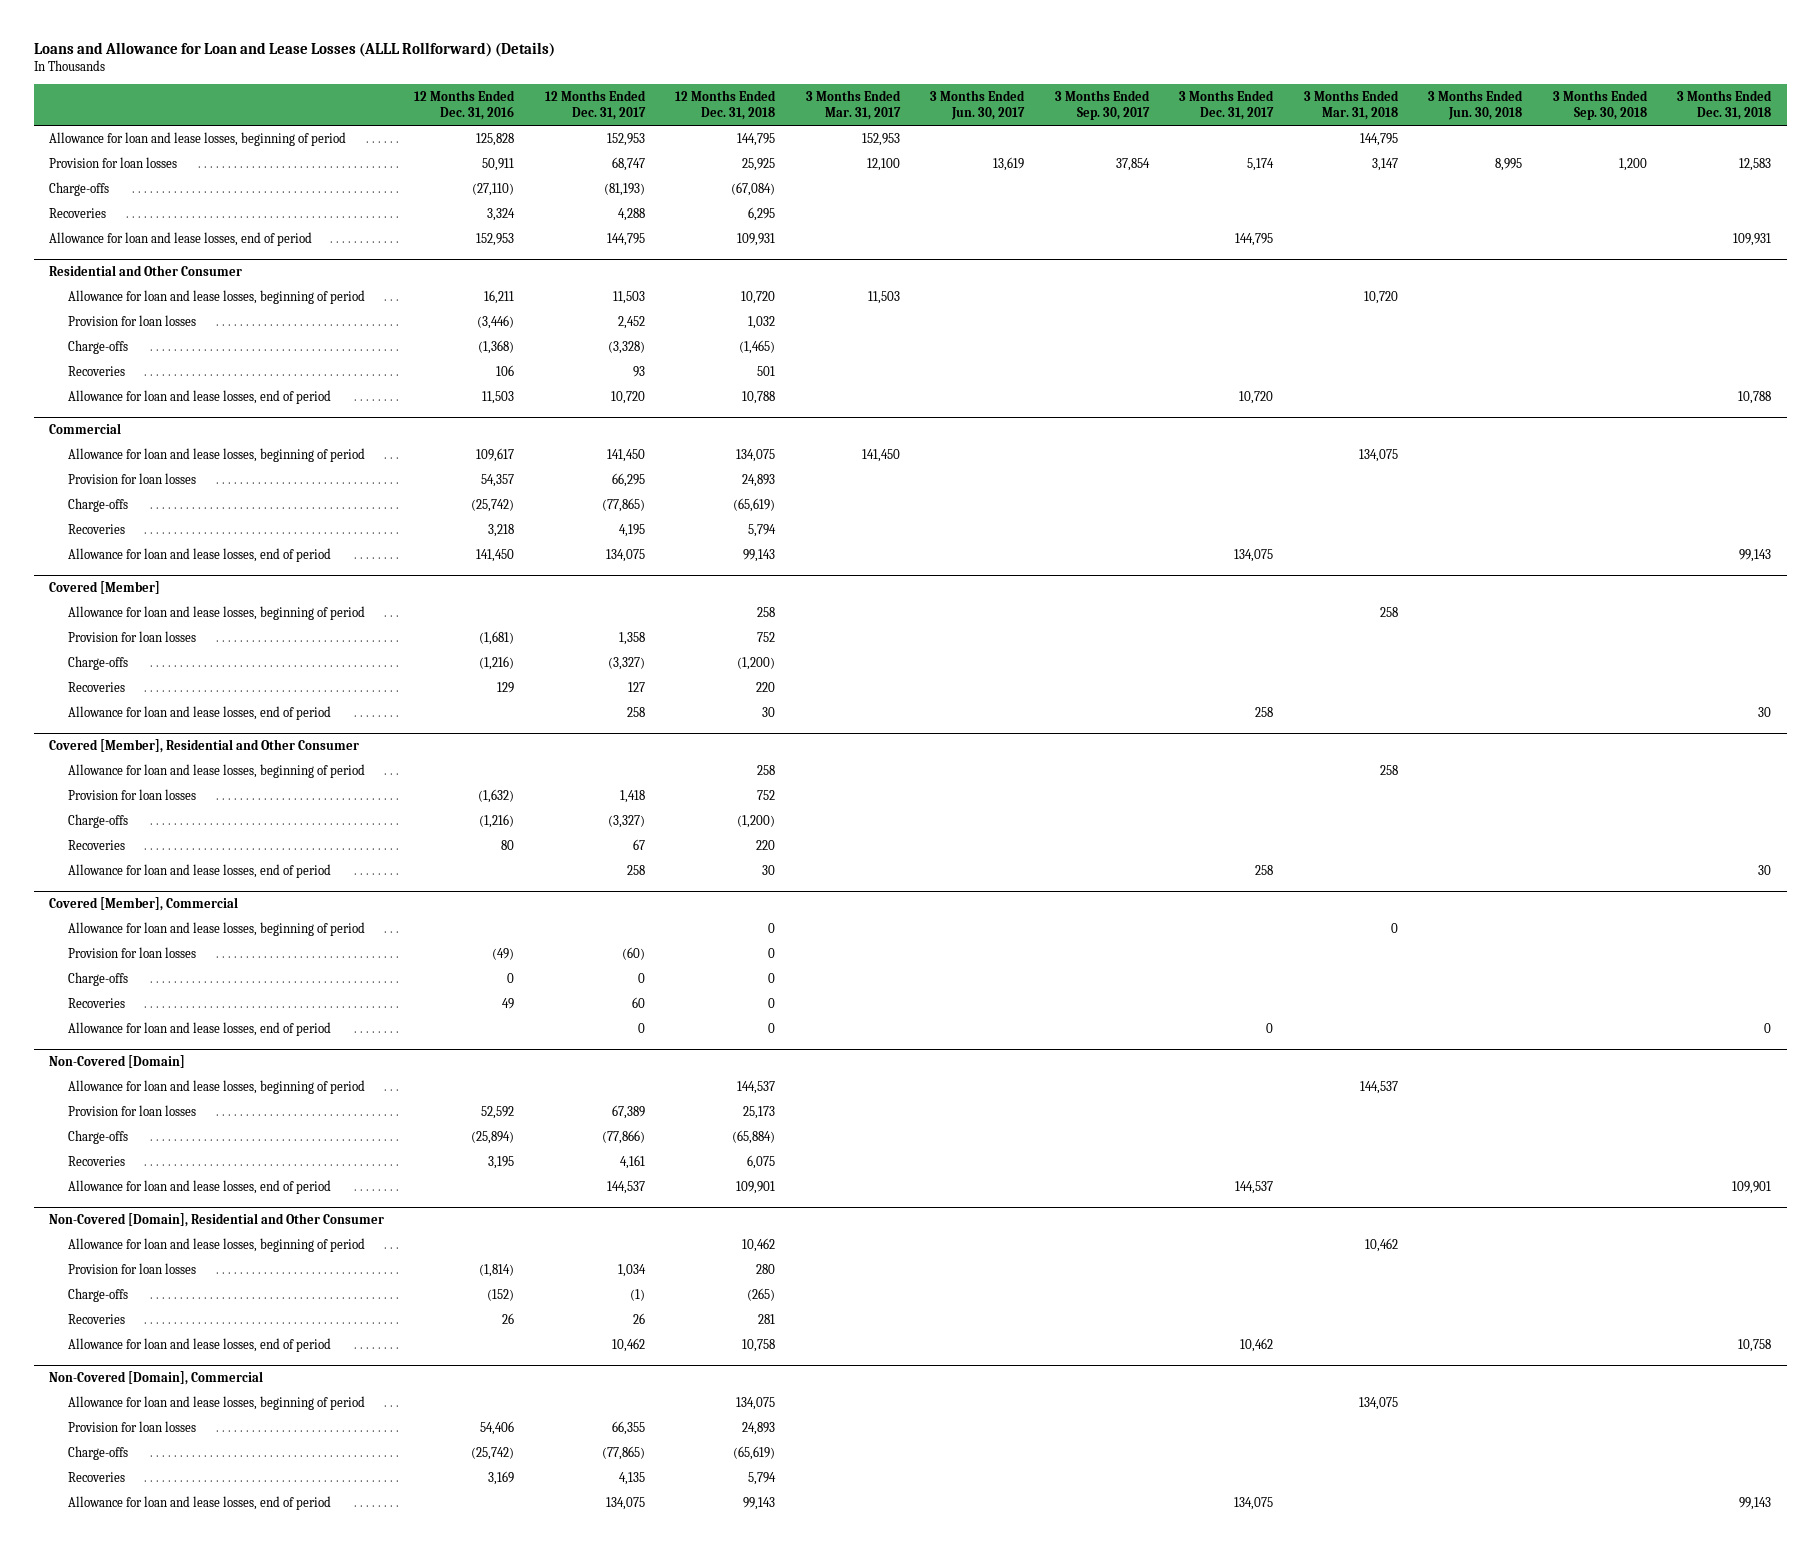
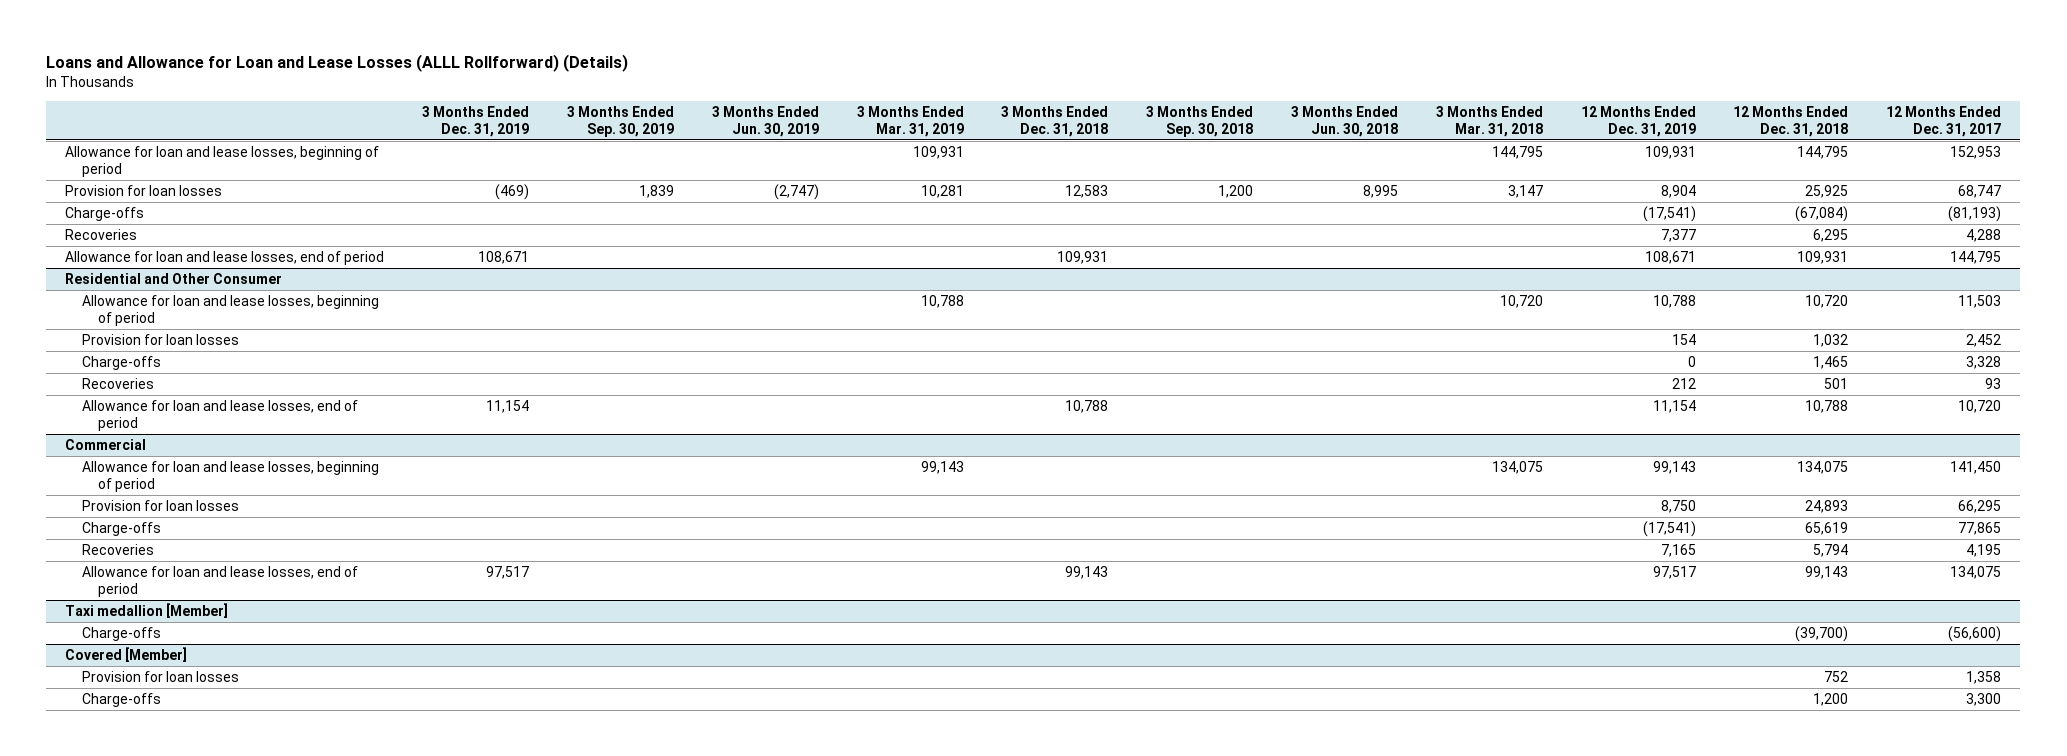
[414,89,516,121] 12 Months Ended Dec. 31, 2016 -> none
[805,89,901,121] 3 Months Ended Mar. 31, 2017 -> none
[930,89,1026,121] 3 Months Ended Jun. 30, 2017 -> none
[1054,89,1150,121] 3 Months Ended Sep. 30, 2017 -> none
[1179,89,1275,121] 3 Months Ended Dec. 31, 2017 -> none
none -> [422,105,530,137] 3 Months Ended Dec. 31, 2019
none -> [566,105,674,137] 3 Months Ended Sep. 30, 2019
none -> [711,105,819,137] 3 Months Ended Jun. 30, 2019
none -> [856,105,964,137] 3 Months Ended Mar. 31, 2019
none -> [1580,105,1696,137] 12 Months Ended Dec. 31, 2019
[607,340,645,354] (3,328) -> [1966,355,2002,369] 3,328
[739,339,776,354] (1,465) -> [1813,355,1849,369] 1,465
[601,497,645,512] (77,865) -> [1958,521,2002,535] 77,865
[733,497,776,512] (65,619) -> [1805,521,1849,535] 65,619
none -> [65,602,229,618] Taxi medallion [Member]
none -> [81,626,161,641] Charge-offs
[67,605,365,620] Allowance for loan and lease losses, beginning of period -> none
[67,681,125,692] Recoveries -> none
[67,705,331,720] Allowance for loan and lease losses, end of period -> none
[48,739,359,754] Covered [Member], Residential and Other Consumer -> none
[67,763,365,778] Allowance for loan and lease losses, beginning of period -> none
[67,788,196,800] Provision for loan losses -> none
[67,813,128,828] Charge-offs -> none
[67,839,125,850] Recoveries -> none
[67,863,331,878] Allowance for loan and lease losses, end of period -> none
[48,897,238,912] Covered [Member], Commercial -> none
[67,921,365,936] Allowance for loan and lease losses, beginning of period -> none
[67,946,196,958] Provision for loan losses -> none
[67,971,128,986] Charge-offs -> none
[67,997,125,1008] Recoveries -> none
[67,1021,331,1036] Allowance for loan and lease losses, end of period -> none
[48,1055,185,1069] Non-Covered [Domain] -> none
[67,1079,365,1094] Allowance for loan and lease losses, beginning of period -> none
[67,1104,196,1116] Provision for loan losses -> none
[67,1129,128,1144] Charge-offs -> none
[67,1155,125,1166] Recoveries -> none
[67,1179,331,1194] Allowance for loan and lease losses, end of period -> none
[48,1213,384,1228] Non-Covered [Domain], Residential and Other Consumer -> none
[67,1237,365,1252] Allowance for loan and lease losses, beginning of period -> none
[67,1262,196,1274] Provision for loan losses -> none
[67,1287,128,1302] Charge-offs -> none
[67,1313,125,1324] Recoveries -> none
[67,1337,331,1352] Allowance for loan and lease losses, end of period -> none
[48,1371,263,1386] Non-Covered [Domain], Commercial -> none
[67,1395,365,1410] Allowance for loan and lease losses, beginning of period -> none
[67,1420,196,1432] Provision for loan losses -> none
[67,1445,128,1460] Charge-offs -> none
[67,1471,125,1482] Recoveries -> none
[67,1495,331,1510] Allowance for loan and lease losses, end of period -> none
[607,656,645,670] (3,327) -> [1966,692,2002,706] 3,300
[737,656,776,670] (1,200) -> [1813,692,1849,706] 1,200

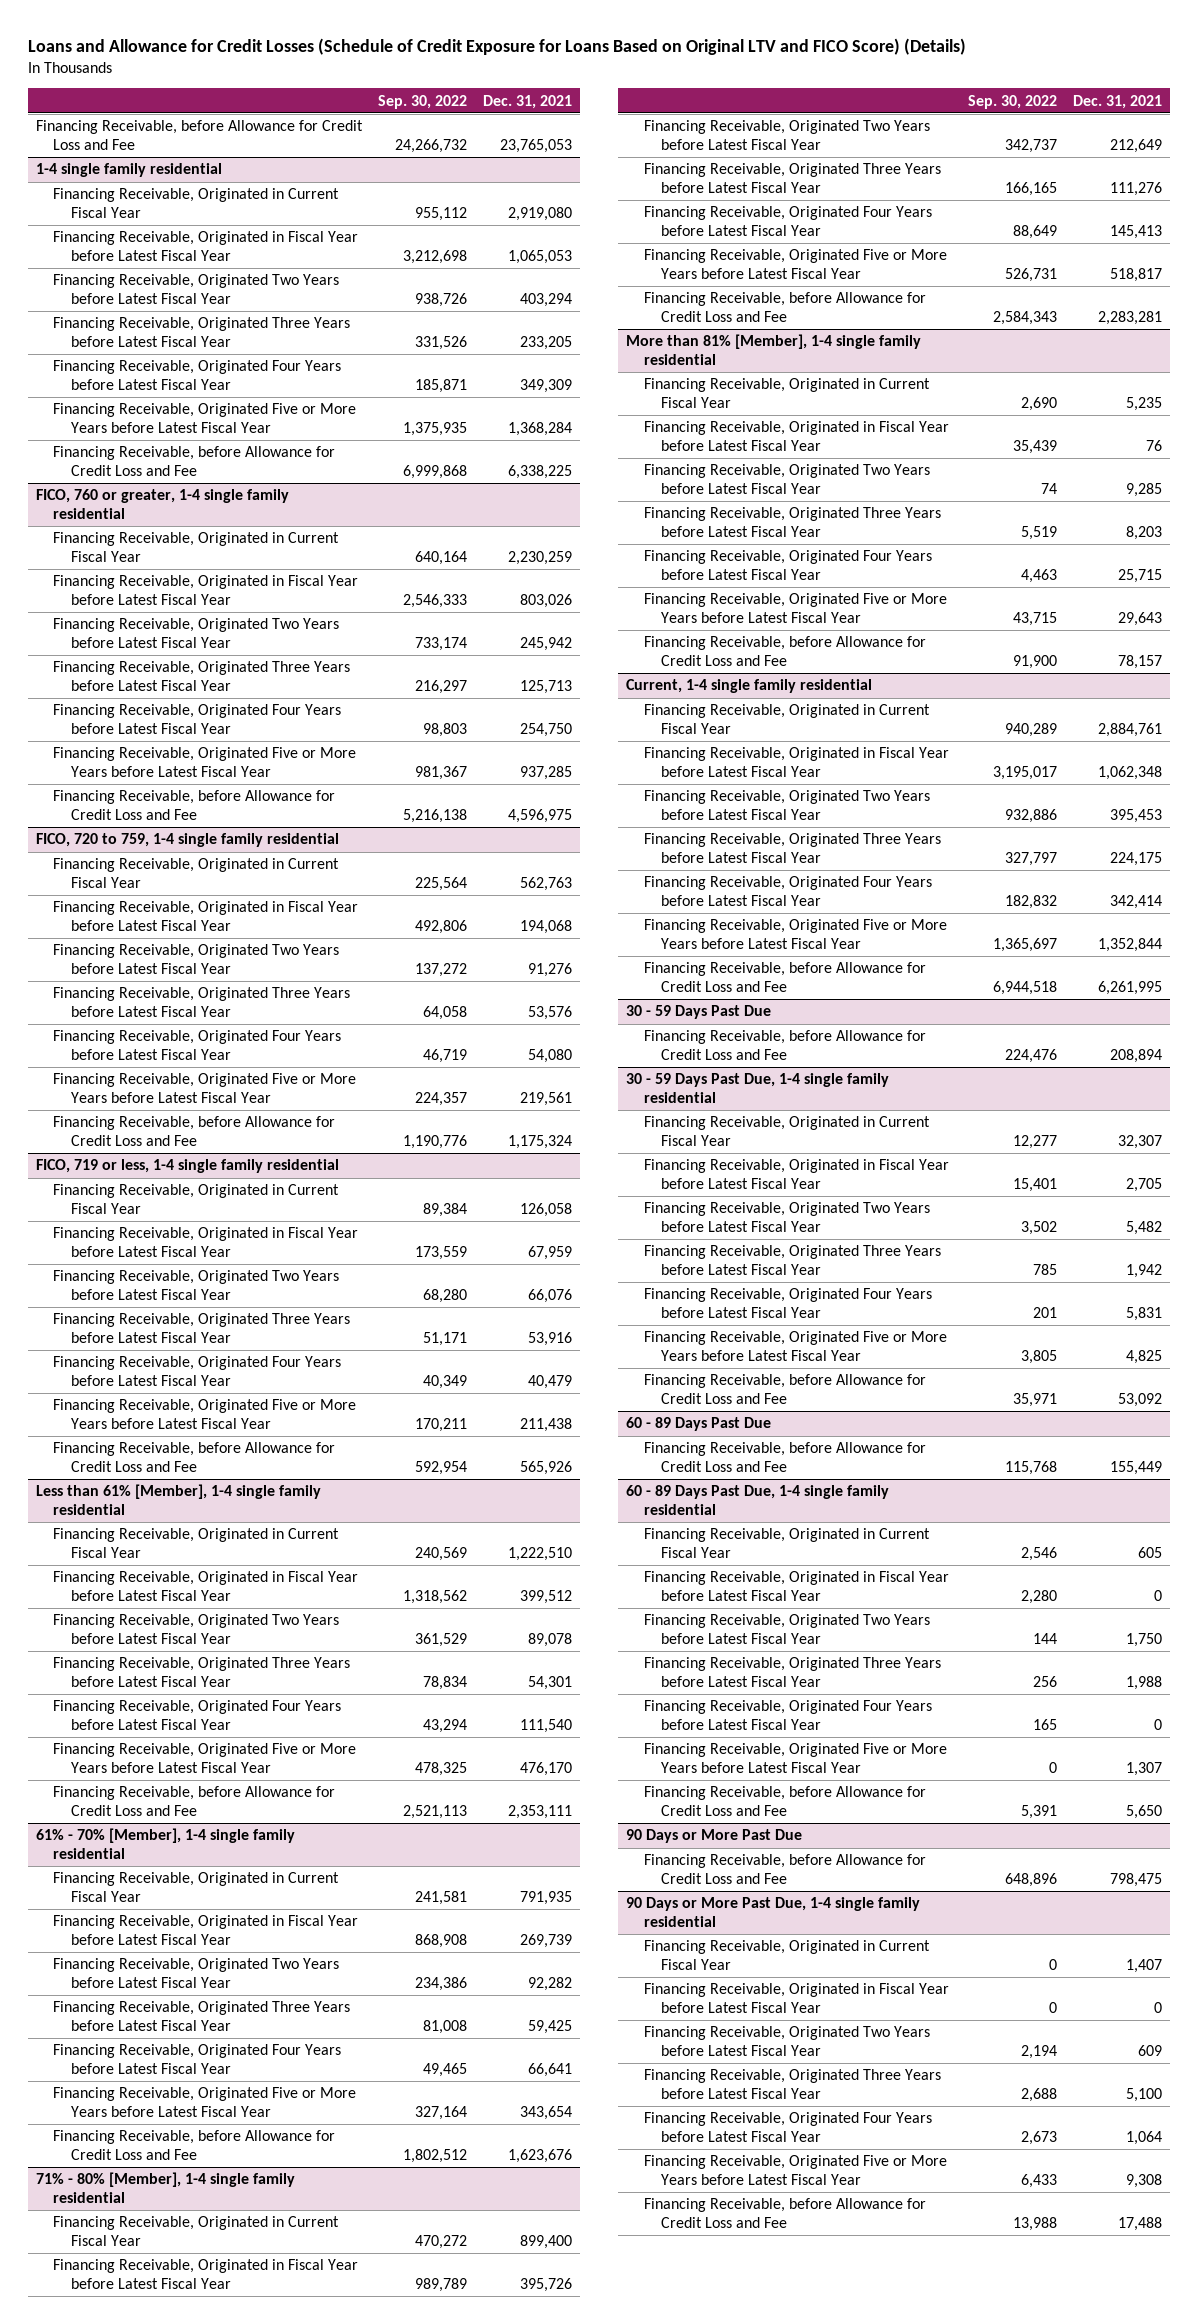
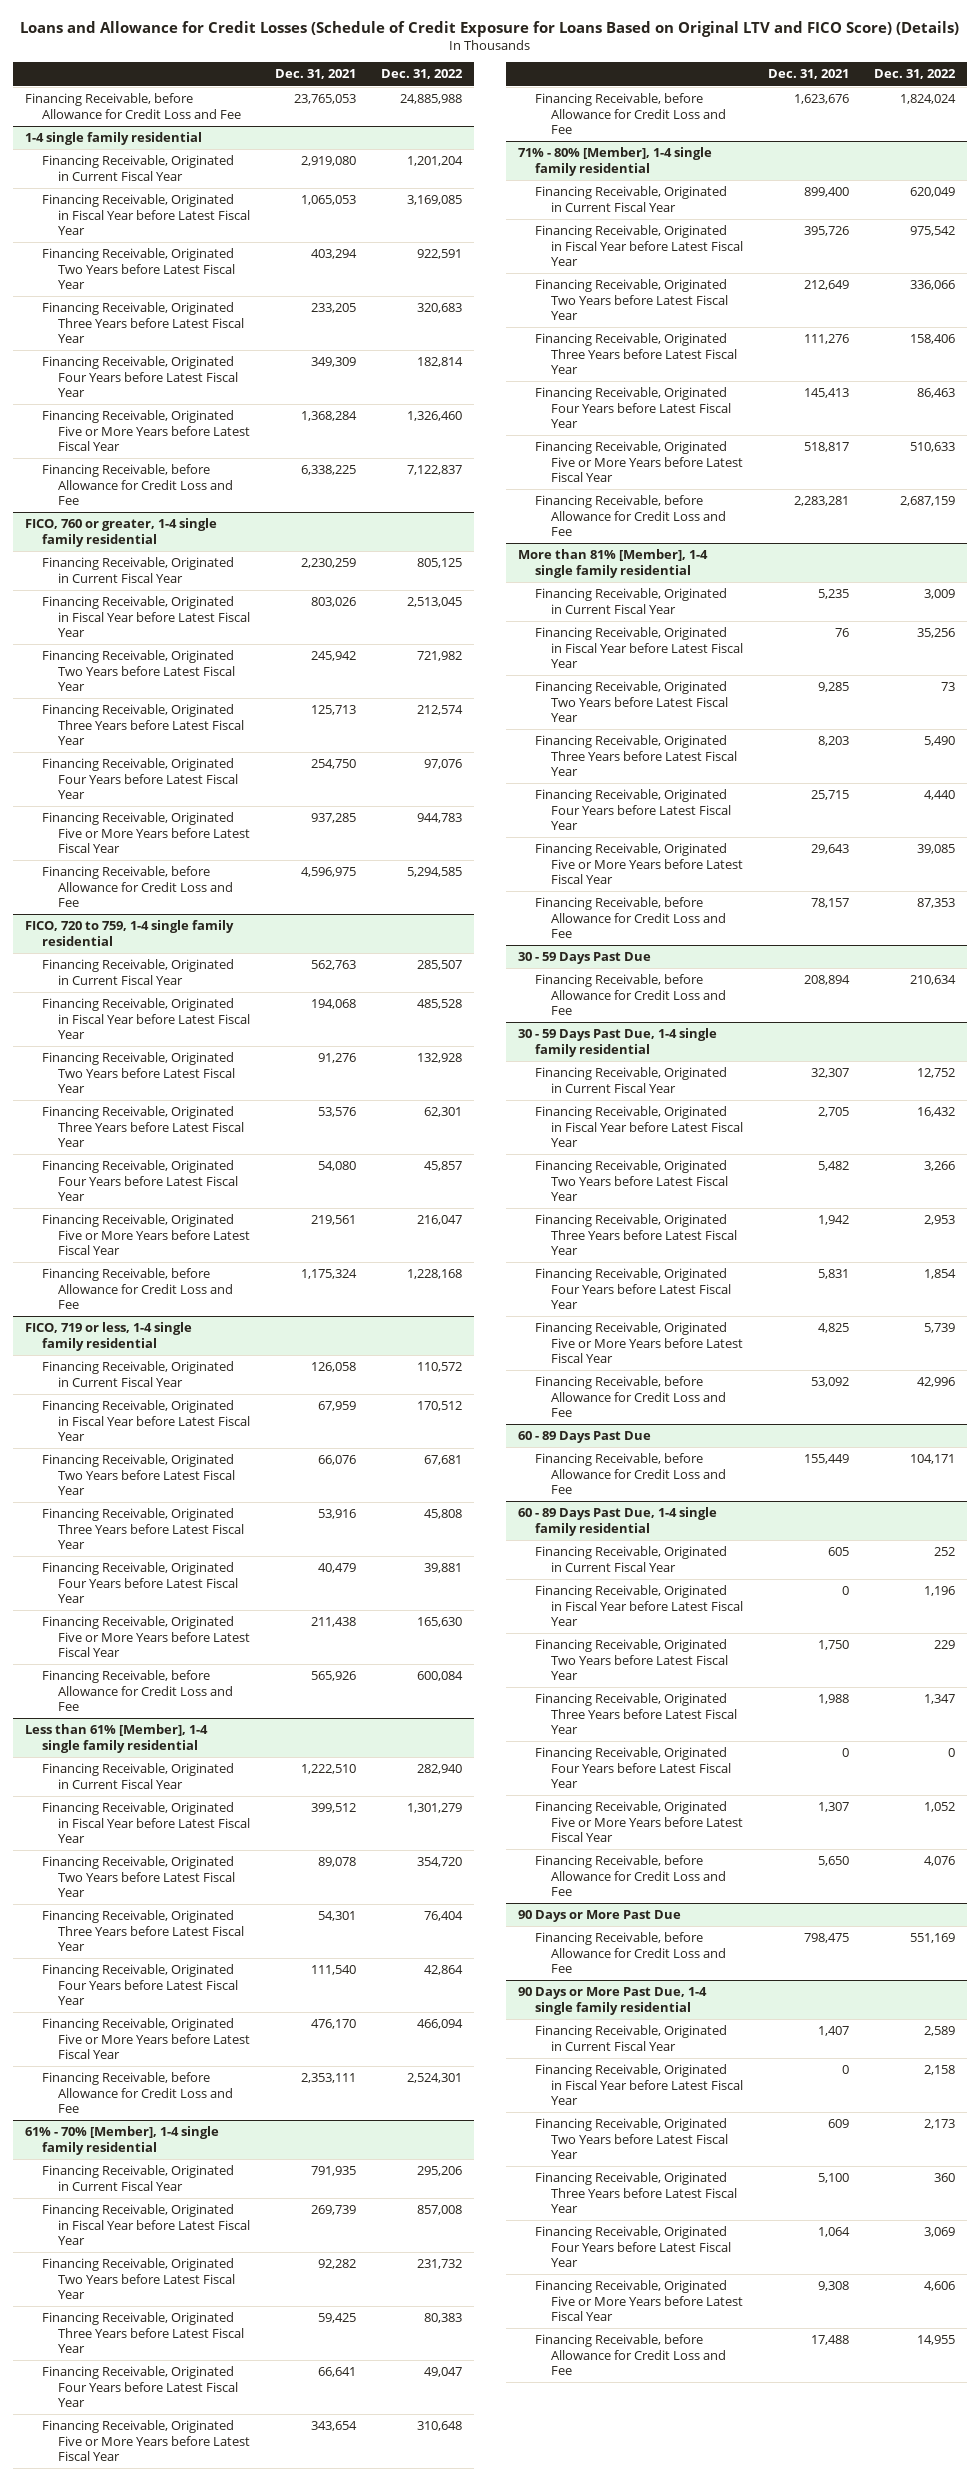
[377,94,467,109] Sep. 30, 2022 -> none
none -> [380,69,463,80] Dec. 31, 2022
[626,679,873,694] Current, 1-4 single family residential -> none
[643,704,930,734] Financing Receivable, Originated in Current Fiscal Year -> none
[643,747,949,777] Financing Receivable, Originated in Fiscal Year before Latest Fiscal Year -> none
[643,790,930,820] Financing Receivable, Originated Two Years before Latest Fiscal Year -> none
[643,833,941,863] Financing Receivable, Originated Three Years before Latest Fiscal Year -> none
[643,876,932,906] Financing Receivable, Originated Four Years before Latest Fiscal Year -> none
[643,919,947,949] Financing Receivable, Originated Five or More Years before Latest Fiscal Year -> none
[643,962,926,992] Financing Receivable, before Allowance for Credit Loss and Fee -> none

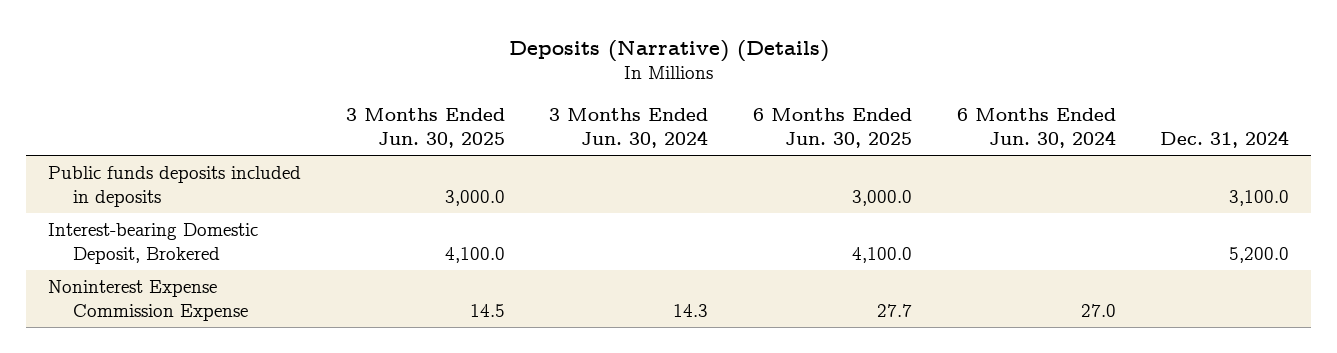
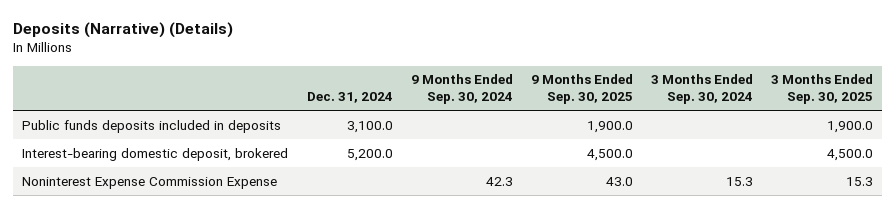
[345,107,505,148] 3 Months Ended Jun. 30, 2025 -> none
[549,107,709,148] 3 Months Ended Jun. 30, 2024 -> none
[752,107,912,148] 6 Months Ended Jun. 30, 2025 -> none
[956,107,1116,148] 6 Months Ended Jun. 30, 2024 -> none
none -> [410,74,513,104] 9 Months Ended Sep. 30, 2024
none -> [530,74,633,104] 9 Months Ended Sep. 30, 2025
none -> [651,74,754,104] 3 Months Ended Sep. 30, 2024
none -> [771,74,874,104] 3 Months Ended Sep. 30, 2025
[48,223,259,264] Interest-bearing Domestic Deposit, Brokered -> [22,147,289,161] Interest-bearing domestic deposit, brokered

